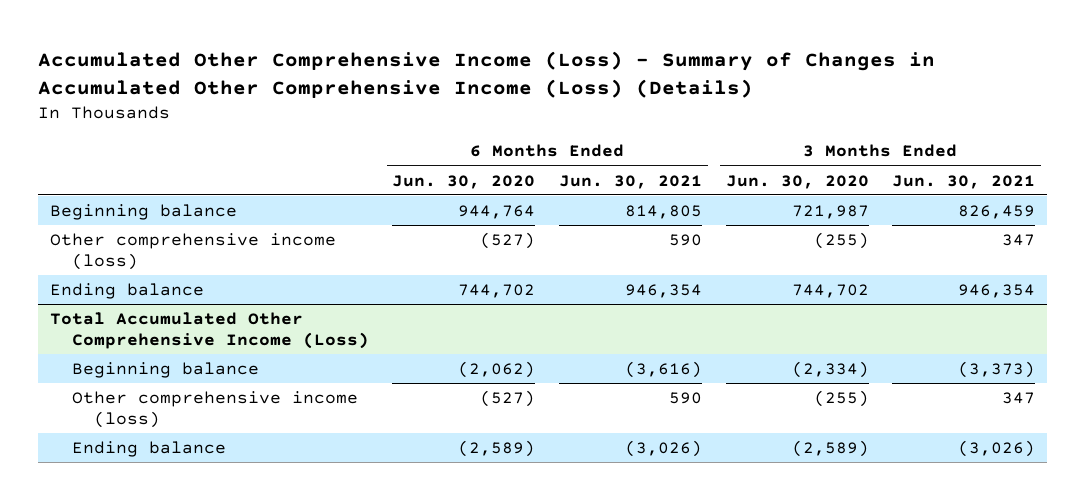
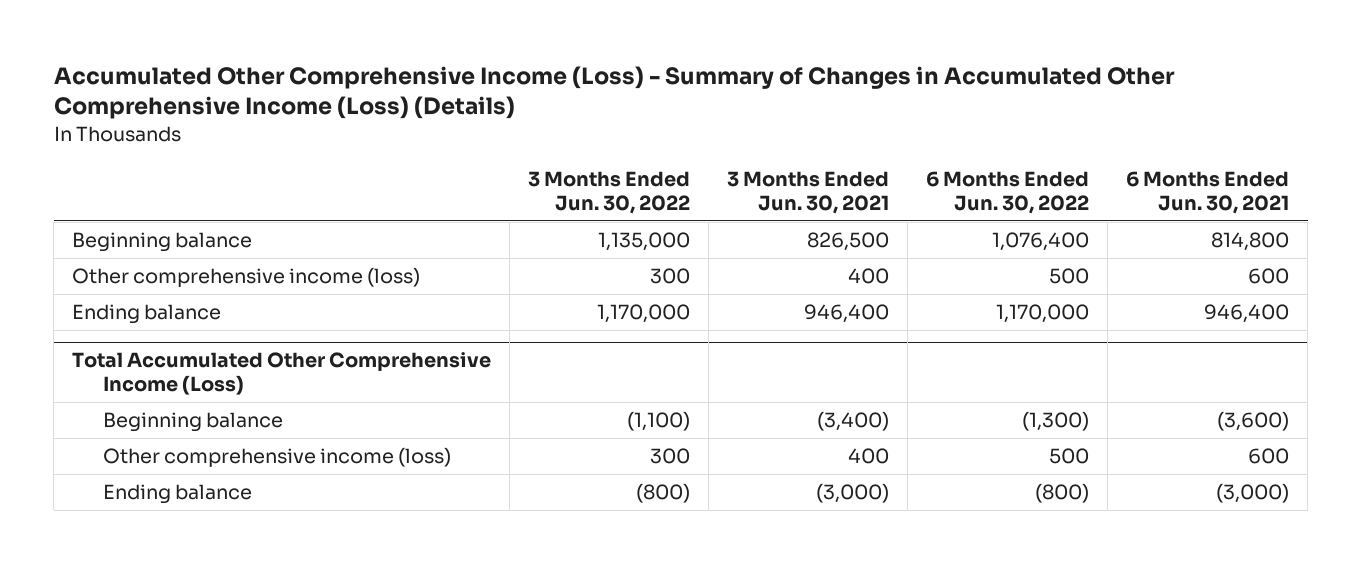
[392,174,536,189] Jun. 30, 2020 -> none
[725,174,869,189] Jun. 30, 2020 -> none
none -> [528,170,691,214] 3 Months Ended Jun. 30, 2022
none -> [926,170,1090,214] 6 Months Ended Jun. 30, 2022
[625,204,703,219] 814,805 -> [1211,232,1290,252] 814,800
[958,204,1036,219] 826,459 -> [807,232,890,252] 826,500
[669,233,703,246] 590 -> [1248,268,1290,285] 600
[1002,233,1036,246] 347 -> [848,268,890,285] 400
[625,283,703,298] 946,354 -> [1204,304,1290,324] 946,400
[958,283,1036,298] 946,354 -> [804,304,890,324] 946,400
[625,360,703,378] (3,616) -> [1217,411,1290,432] (3,600)
[958,360,1036,378] (3,373) -> [817,411,890,432] (3,400)
[669,391,703,404] 590 -> [1248,448,1290,465] 600
[1002,391,1036,404] 347 -> [848,448,890,465] 400
[625,439,703,457] (3,026) -> [1216,483,1290,504] (3,000)
[958,439,1036,457] (3,026) -> [816,483,890,504] (3,000)

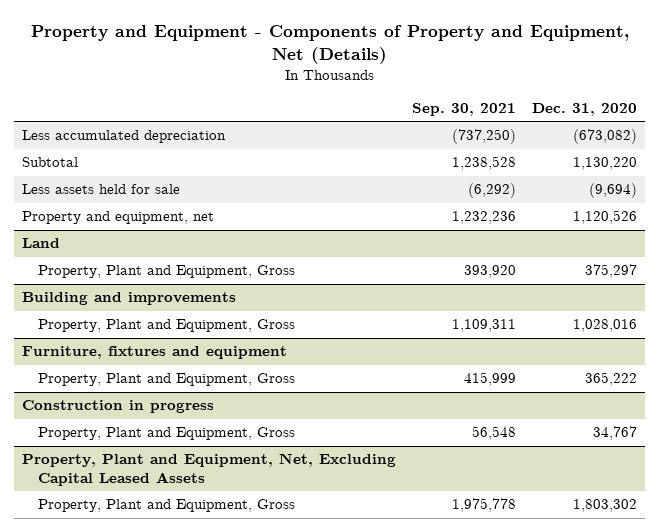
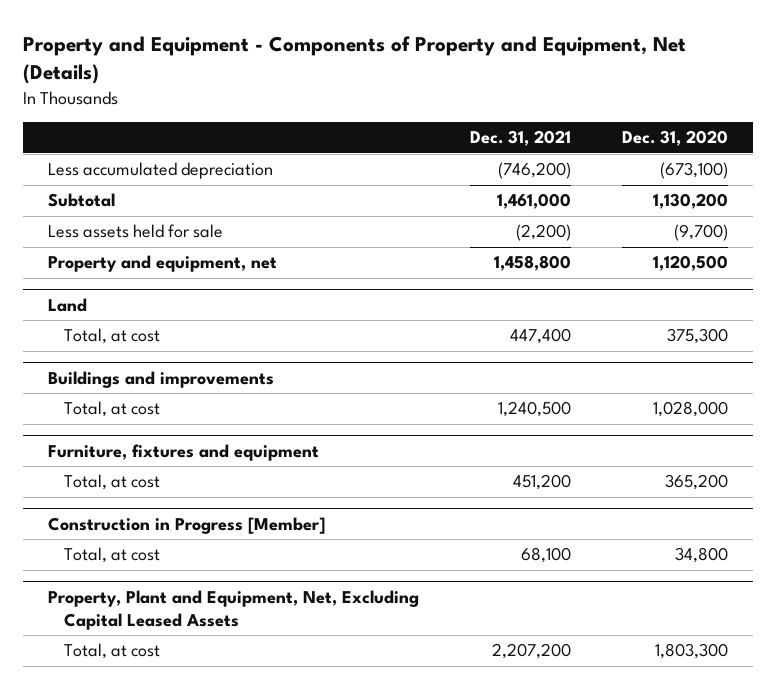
[412,103,517,117] Sep. 30, 2021 -> none
none -> [470,130,572,147] Dec. 31, 2021
[572,129,637,145] (673,082) -> [659,162,728,180] (673,100)
[572,157,637,171] 1,130,220 -> [652,193,728,210] 1,130,200
[588,183,637,199] (9,694) -> [673,224,728,242] (9,700)
[572,210,637,225] 1,120,526 -> [652,255,728,272] 1,120,500
[38,265,296,279] Property, Plant and Equipment, Gross -> none
[38,319,296,333] Property, Plant and Equipment, Gross -> none
none -> [63,328,160,345] Total, at cost
[22,292,237,306] Building and improvements -> [48,370,275,388] Buildings and improvements
none -> [63,401,160,418] Total, at cost
[38,373,296,387] Property, Plant and Equipment, Gross -> none
[38,427,296,441] Property, Plant and Equipment, Gross -> none
none -> [63,474,160,491] Total, at cost
[22,400,215,414] Construction in progress -> [48,516,326,534] Construction in Progress [Member]
none -> [63,547,160,564] Total, at cost
[38,499,296,513] Property, Plant and Equipment, Gross -> none
none -> [63,643,160,660] Total, at cost

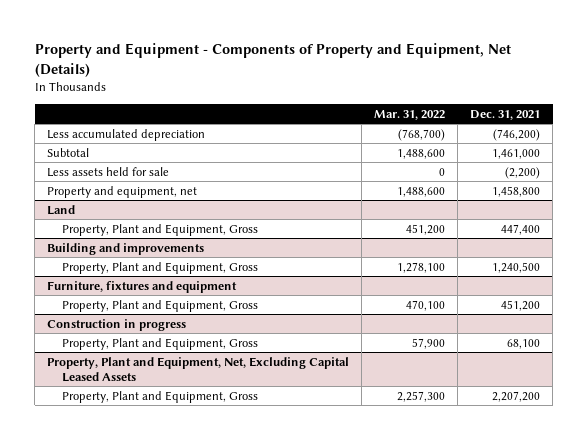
[621,130,728,147] Dec. 31, 2020 -> none
none -> [374,109,446,120] Mar. 31, 2022
[63,328,160,345] Total, at cost -> [61,223,258,236] Property, Plant and Equipment, Gross
[48,370,275,388] Buildings and improvements -> [47,242,205,255] Building and improvements
[63,401,160,418] Total, at cost -> [61,261,258,274] Property, Plant and Equipment, Gross
[63,474,160,491] Total, at cost -> [61,299,258,312] Property, Plant and Equipment, Gross
[48,516,326,534] Construction in Progress [Member] -> [47,318,187,331] Construction in progress
[63,547,160,564] Total, at cost -> [61,337,258,350] Property, Plant and Equipment, Gross
[63,643,160,660] Total, at cost -> [61,390,258,403] Property, Plant and Equipment, Gross

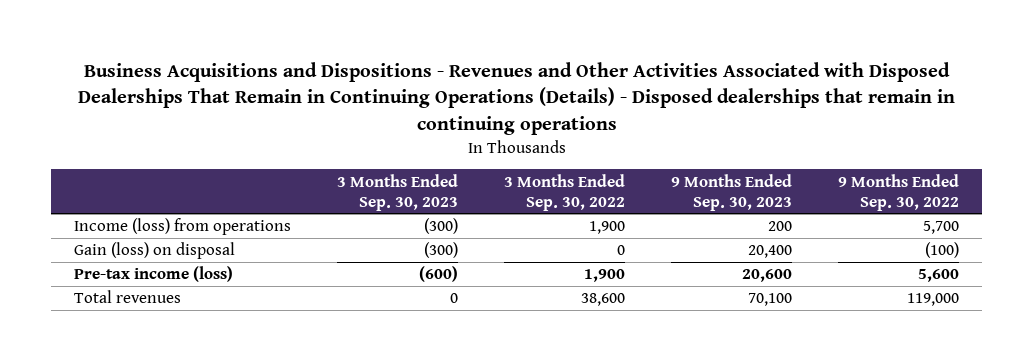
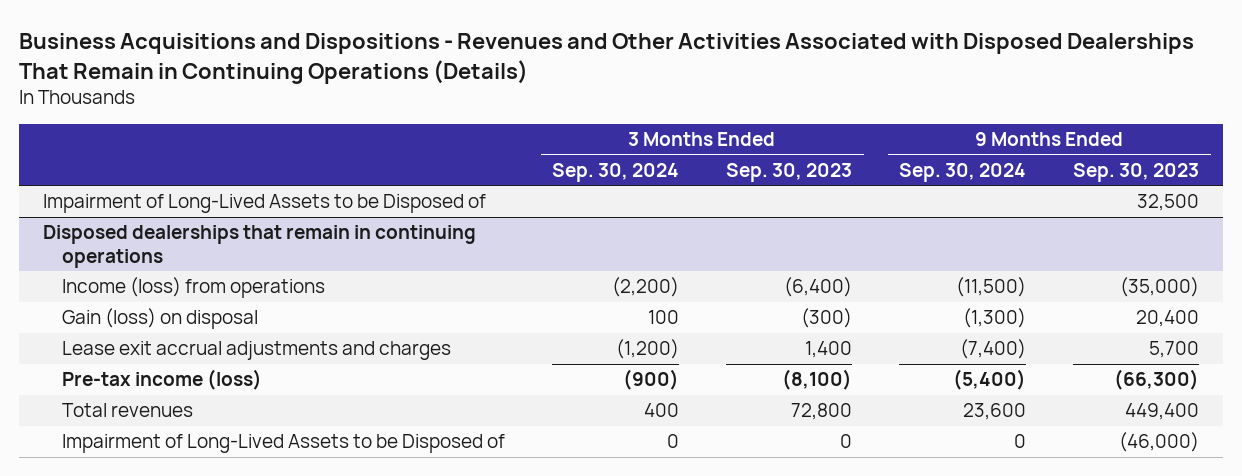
[77,62,955,135] Business Acquisitions and Dispositions - Revenues and Other Activities Associated with Disposed Dealerships That Remain in Continuing Operations (Details) - Disposed dealerships that remain in continuing operations -> [19,32,1195,84] Business Acquisitions and Dispositions - Revenues and Other Activities Associated with Disposed Dealerships That Remain in Continuing Operations (Details)
[504,173,626,211] 3 Months Ended Sep. 30, 2022 -> none
[838,173,960,211] 9 Months Ended Sep. 30, 2022 -> none
none -> [552,162,680,182] Sep. 30, 2024
none -> [899,162,1027,182] Sep. 30, 2024
none -> [42,194,486,214] Impairment of Long-Lived Assets to be Disposed of
none -> [42,225,476,269] Disposed dealerships that remain in continuing operations
[424,218,459,235] (300) -> [784,277,853,298] (6,400)
[768,221,793,232] 200 -> [1120,277,1200,298] (35,000)
none -> [62,341,452,361] Lease exit accrual adjustments and charges
[419,266,459,283] (600) -> [782,369,853,391] (8,100)
[742,269,793,283] 20,600 -> [1114,369,1200,391] (66,300)
[450,293,459,304] 0 -> [791,403,853,421] 72,800
[748,293,793,307] 70,100 -> [1125,403,1200,421] 449,400
none -> [62,434,506,454] Impairment of Long-Lived Assets to be Disposed of

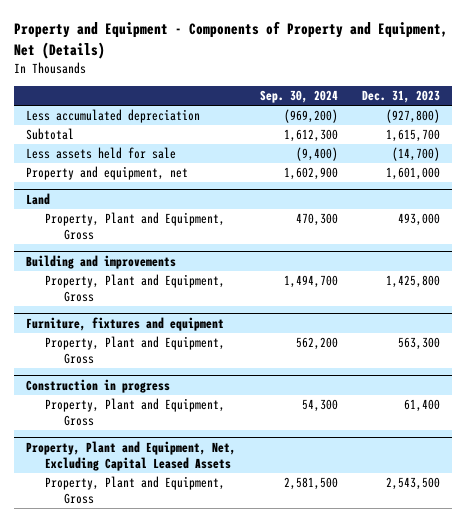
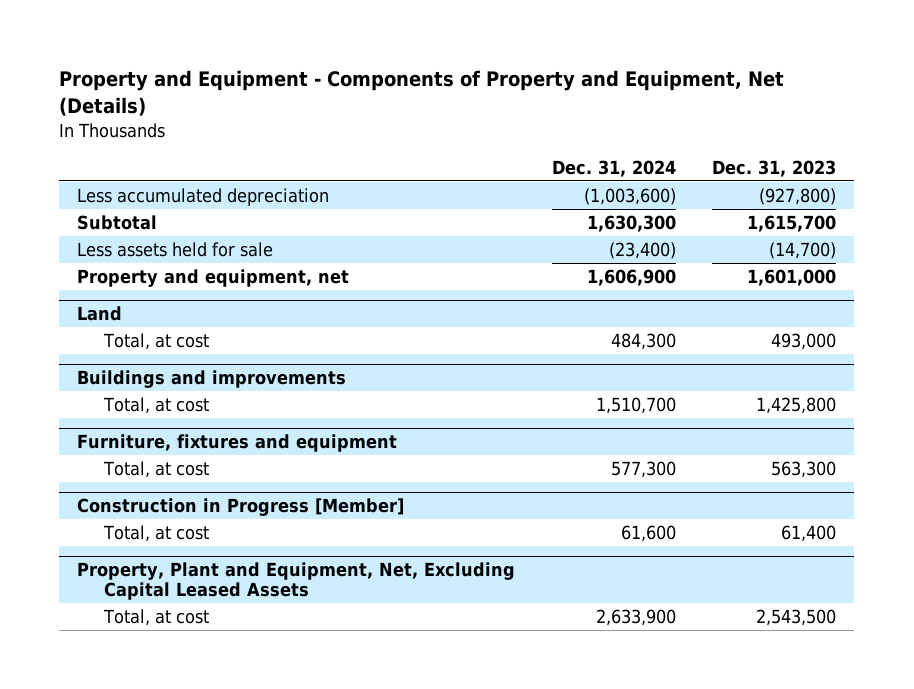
[259,90,338,104] Sep. 30, 2024 -> none
none -> [551,159,676,177] Dec. 31, 2024
[44,212,225,241] Property, Plant and Equipment, Gross -> [102,332,209,350] Total, at cost
[25,255,176,270] Building and improvements -> [77,369,347,388] Buildings and improvements
[44,274,225,303] Property, Plant and Equipment, Gross -> [102,396,209,414] Total, at cost
[44,336,225,365] Property, Plant and Equipment, Gross -> [102,460,209,478] Total, at cost
[25,379,170,394] Construction in progress -> [77,497,405,516] Construction in Progress [Member]
[44,398,225,427] Property, Plant and Equipment, Gross -> [102,524,209,542] Total, at cost
[44,476,225,505] Property, Plant and Equipment, Gross -> [102,608,209,626] Total, at cost

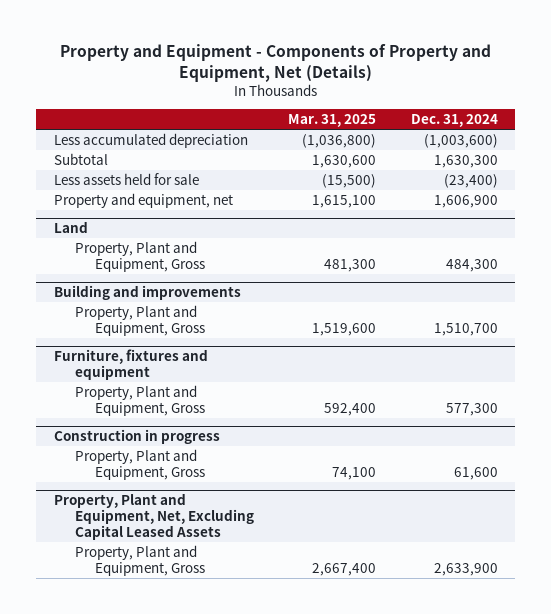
[712,159,837,177] Dec. 31, 2023 -> none
none -> [288,114,377,128] Mar. 31, 2025
[102,332,209,350] Total, at cost -> [74,240,206,272] Property, Plant and Equipment, Gross
[77,369,347,388] Buildings and improvements -> [53,284,241,300] Building and improvements
[102,396,209,414] Total, at cost -> [74,304,206,336] Property, Plant and Equipment, Gross
[102,460,209,478] Total, at cost -> [74,384,206,416] Property, Plant and Equipment, Gross
[77,497,405,516] Construction in Progress [Member] -> [53,428,220,444] Construction in progress
[102,524,209,542] Total, at cost -> [74,448,206,480] Property, Plant and Equipment, Gross
[102,608,209,626] Total, at cost -> [74,544,206,576] Property, Plant and Equipment, Gross

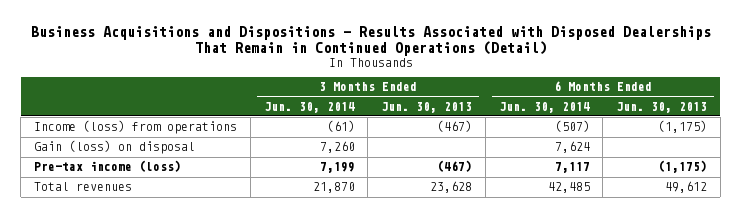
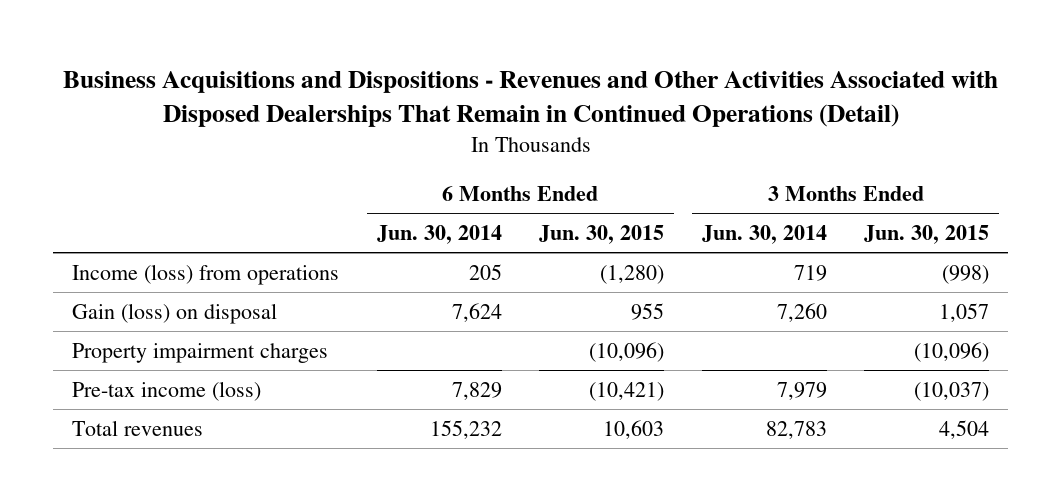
[30,25,711,56] Business Acquisitions and Dispositions - Results Associated with Disposed Dealerships That Remain in Continued Operations (Detail) -> [62,70,998,128] Business Acquisitions and Dispositions - Revenues and Other Activities Associated with Disposed Dealerships That Remain in Continued Operations (Detail)
[381,101,473,113] Jun. 30, 2013 -> none
[616,101,708,113] Jun. 30, 2013 -> none
none -> [539,225,665,245] Jun. 30, 2015
none -> [864,225,990,245] Jun. 30, 2015
[326,120,355,133] (61) -> [793,264,827,281] 719
[554,120,590,133] (507) -> [468,263,502,280] 205
none -> [72,342,329,363] Property impairment charges
[319,162,355,174] 7,199 -> [776,381,827,400] 7,979
[554,162,590,174] 7,117 -> [451,381,502,400] 7,829
[312,182,355,194] 21,870 -> [765,420,827,439] 82,783
[547,182,590,194] 42,485 -> [429,419,502,439] 155,232

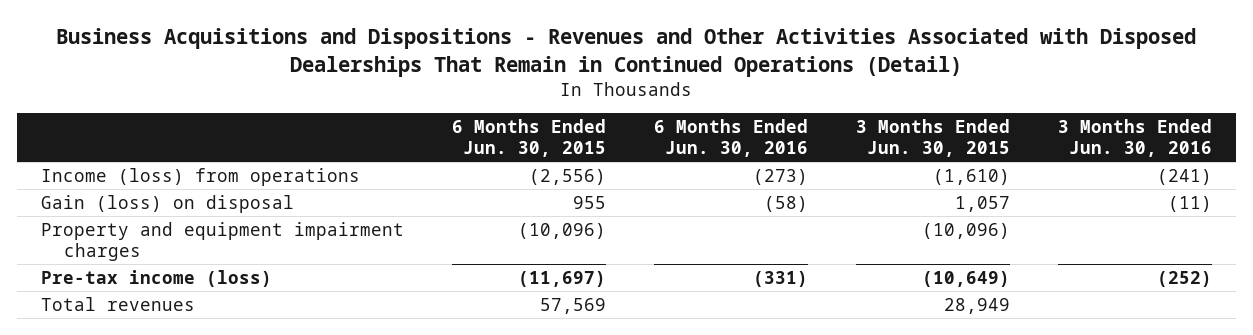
[376,225,502,245] Jun. 30, 2014 -> none
[701,225,827,245] Jun. 30, 2014 -> none
none -> [653,119,808,158] 6 Months Ended Jun. 30, 2016
none -> [1057,119,1212,158] 3 Months Ended Jun. 30, 2016
[600,264,665,284] (1,280) -> [528,168,606,185] (2,556)
[942,264,990,284] (998) -> [932,168,1010,185] (1,610)
[72,342,329,363] Property impairment charges -> [40,221,404,261] Property and equipment impairment charges
[589,381,665,401] (10,421) -> [517,270,606,287] (11,697)
[914,381,990,401] (10,037) -> [921,270,1010,287] (10,649)
[603,419,665,439] 10,603 -> [539,297,606,314] 57,569
[939,419,990,439] 4,504 -> [943,297,1010,314] 28,949

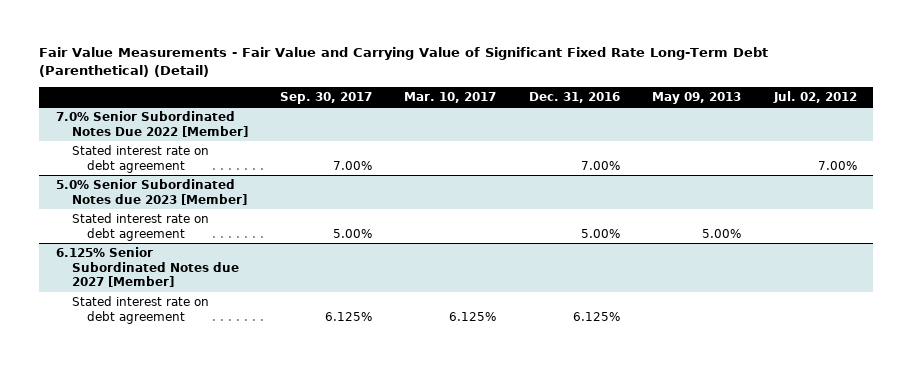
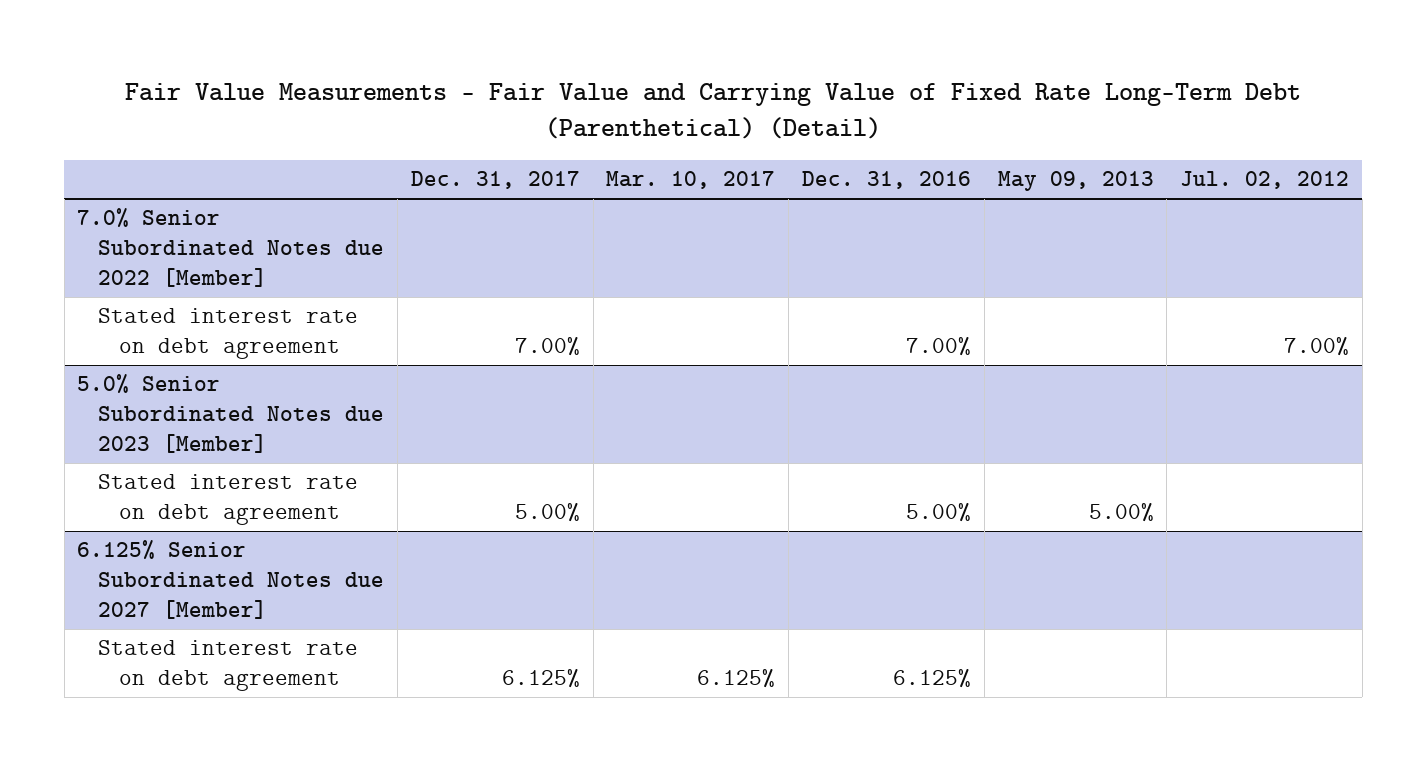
[39,47,769,78] Fair Value Measurements - Fair Value and Carrying Value of Significant Fixed Rate Long-Term Debt (Parenthetical) (Detail) -> [125,83,1302,140] Fair Value Measurements - Fair Value and Carrying Value of Fixed Rate Long-Term Debt (Parenthetical) (Detail)
[279,91,372,104] Sep. 30, 2017 -> none
none -> [410,171,580,190] Dec. 31, 2017
[55,111,248,137] 7.0% Senior Subordinated Notes Due 2022 [Member] -> [77,208,385,287] 7.0% Senior Subordinated Notes due 2022 [Member]

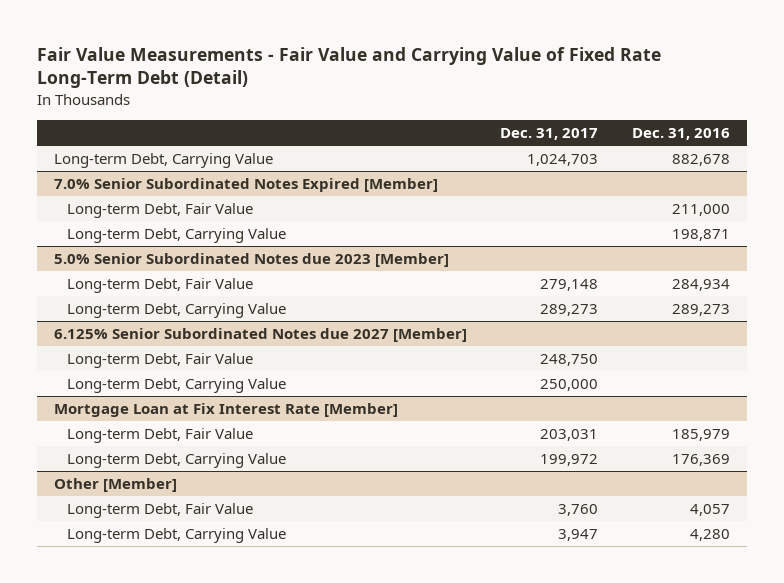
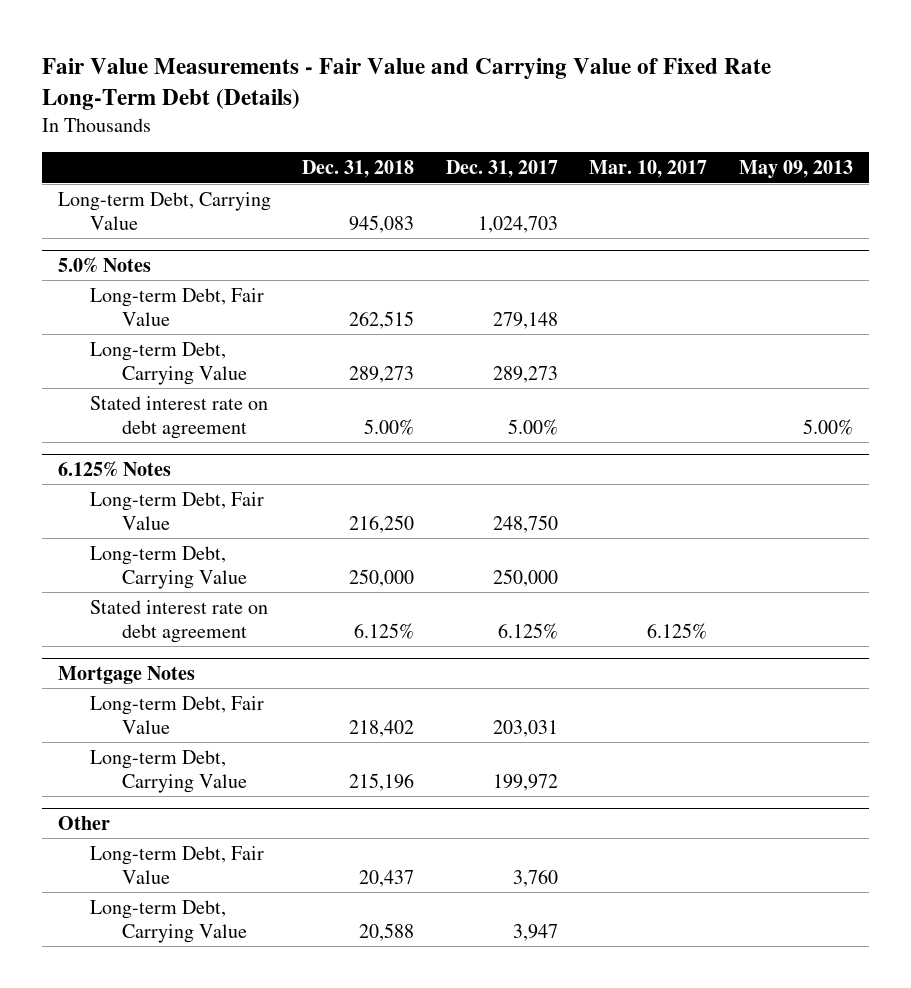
[36,46,661,89] Fair Value Measurements - Fair Value and Carrying Value of Fixed Rate Long-Term Debt (Detail) -> [42,57,772,110] Fair Value Measurements - Fair Value and Carrying Value of Fixed Rate Long-Term Debt (Details)
[631,128,730,141] Dec. 31, 2016 -> none
none -> [302,160,415,179] Dec. 31, 2018
none -> [589,160,708,179] Mar. 10, 2017
none -> [739,160,854,180] May 09, 2013
[53,178,438,193] 7.0% Senior Subordinated Notes Expired [Member] -> none
[66,203,253,219] Long-term Debt, Fair Value -> none
[66,228,286,244] Long-term Debt, Carrying Value -> none
[53,253,449,268] 5.0% Senior Subordinated Notes due 2023 [Member] -> [57,256,151,273] 5.0% Notes
none -> [90,395,269,439] Stated interest rate on debt agreement
[53,328,467,343] 6.125% Senior Subordinated Notes due 2027 [Member] -> [57,460,171,477] 6.125% Notes
none -> [90,599,269,643] Stated interest rate on debt agreement
[53,403,398,418] Mortgage Loan at Fix Interest Rate [Member] -> [57,665,195,684] Mortgage Notes
[53,478,177,493] Other [Member] -> [57,815,110,830] Other

